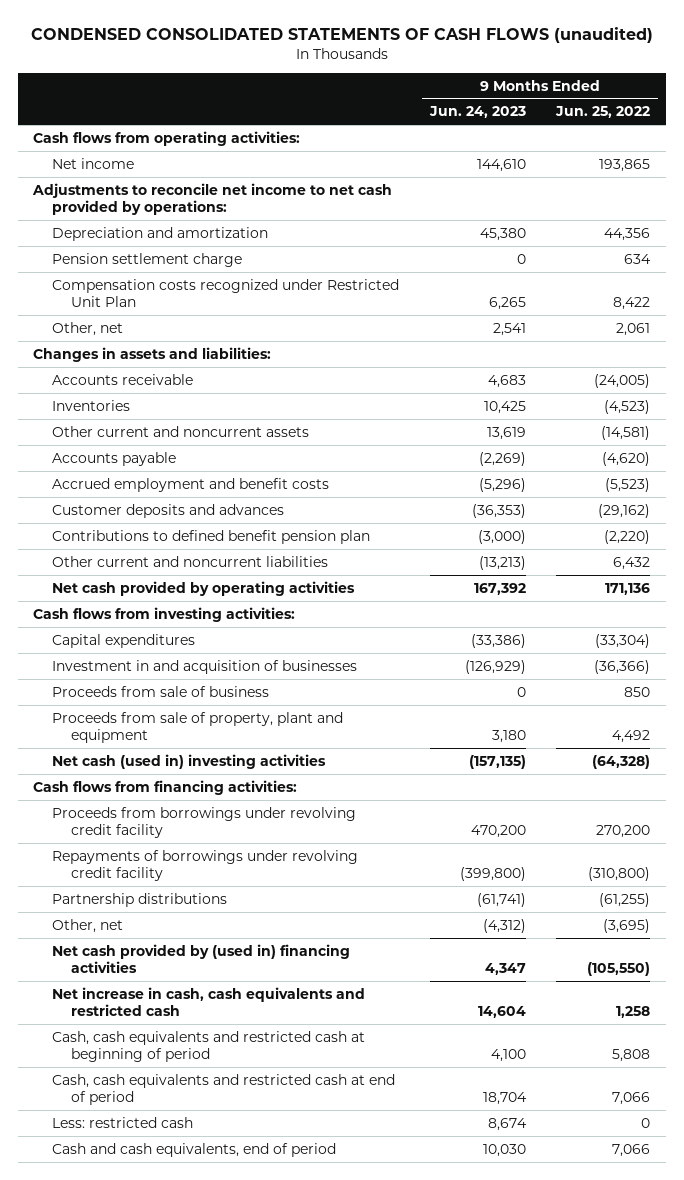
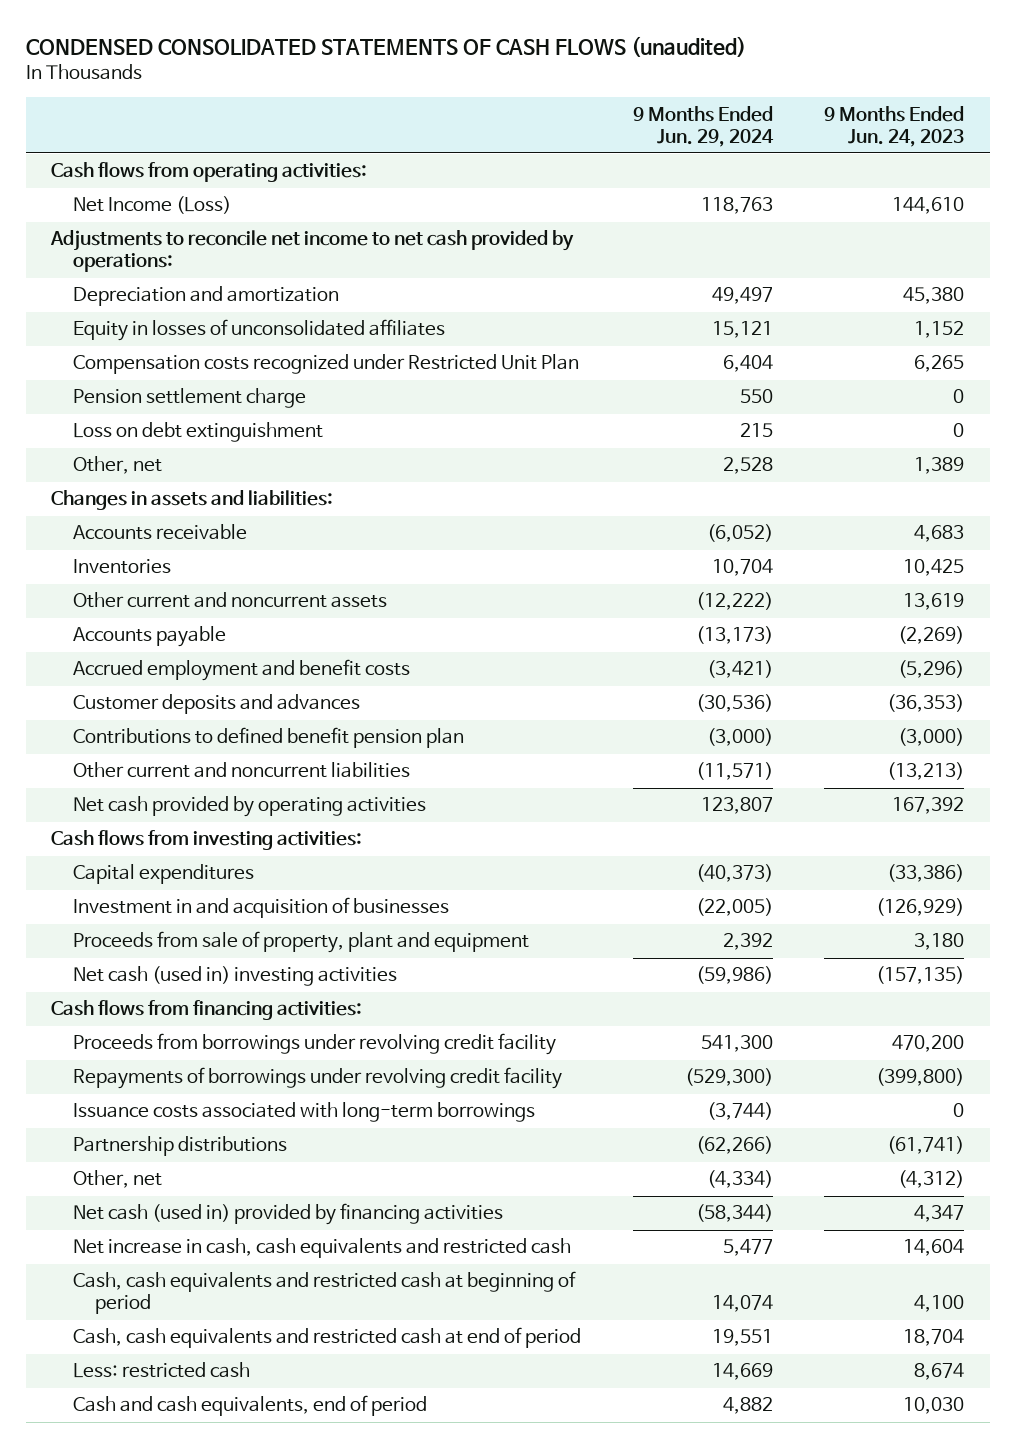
[555,106,651,119] Jun. 25, 2022 -> none
none -> [632,105,774,147] 9 Months Ended Jun. 29, 2024
[52,157,135,169] Net income -> [73,196,232,215] Net Income (Loss)
none -> [73,319,446,342] Equity in losses of unconsolidated affiliates
[52,252,243,267] Pension settlement charge -> [73,388,307,409] Pension settlement charge
none -> [73,422,324,443] Loss on debt extinguishment
[492,322,526,336] 2,541 -> [914,457,965,475] 1,389
[52,685,270,697] Proceeds from sale of business -> none
none -> [73,1102,536,1123] Issuance costs associated with long-term borrowings
[52,943,351,974] Net cash provided by (used in) financing activities -> [73,1203,504,1226] Net cash (used in) provided by financing activities

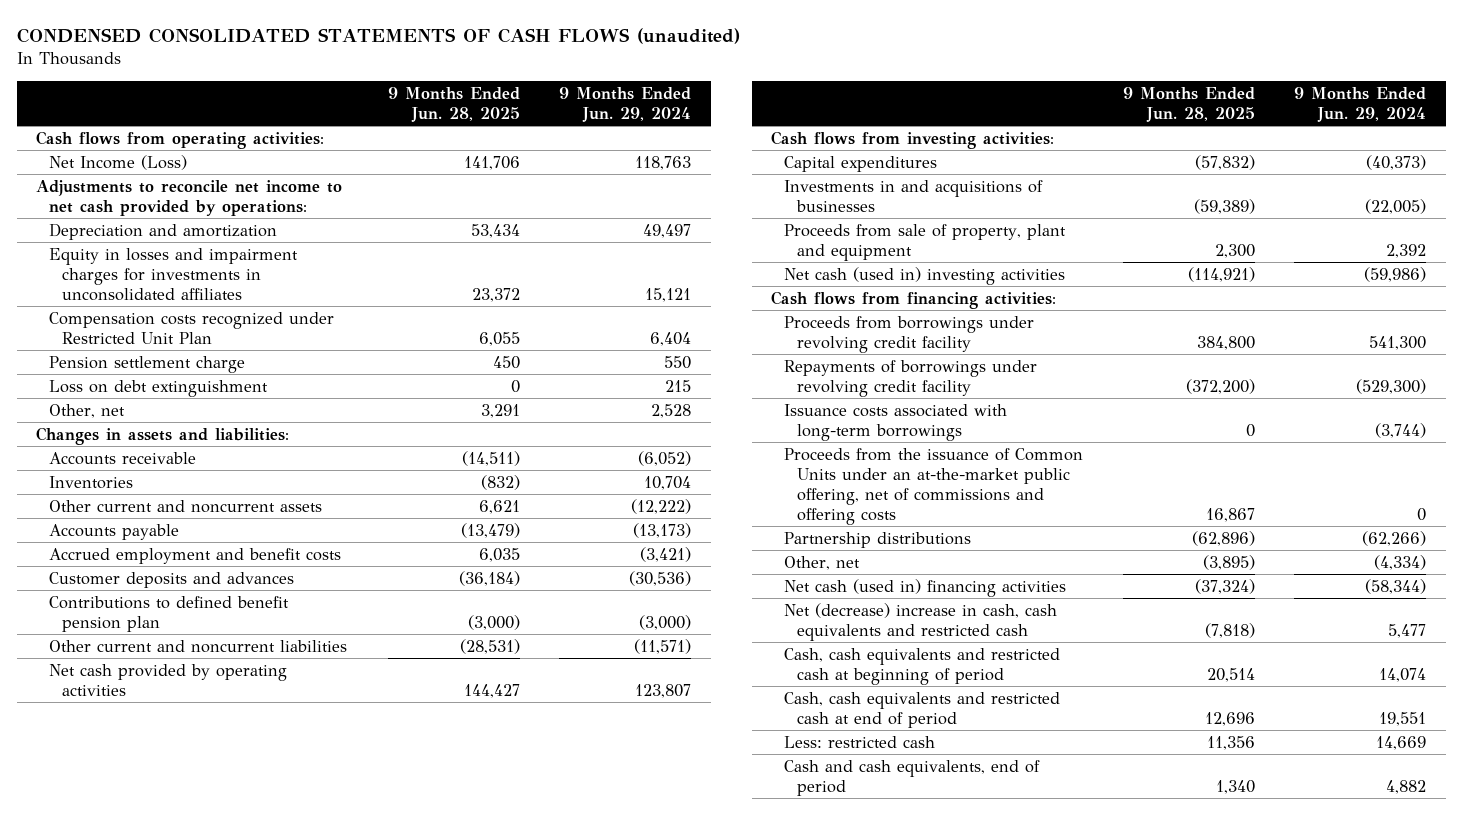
[824,105,965,147] 9 Months Ended Jun. 24, 2023 -> none
none -> [387,86,520,122] 9 Months Ended Jun. 28, 2025
[73,319,446,342] Equity in losses of unconsolidated affiliates -> [49,247,299,301] Equity in losses and impairment charges for investments in unconsolidated affiliates
[73,897,450,919] Investment in and acquisition of businesses -> [784,179,1044,212] Investments in and acquisitions of businesses
none -> [784,447,1084,525] Proceeds from the issuance of Common Units under an at-the-market public offering, net of commissions and offering costs
[73,1203,504,1226] Net cash (used in) provided by financing activities -> [784,578,1067,597] Net cash (used in) financing activities
[73,1238,572,1259] Net increase in cash, cash equivalents and restricted cash -> [784,602,1058,641] Net (decrease) increase in cash, cash equivalents and restricted cash

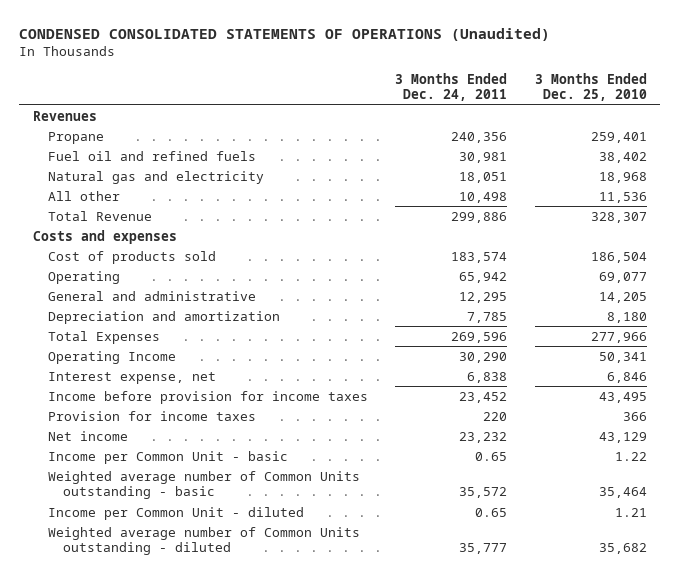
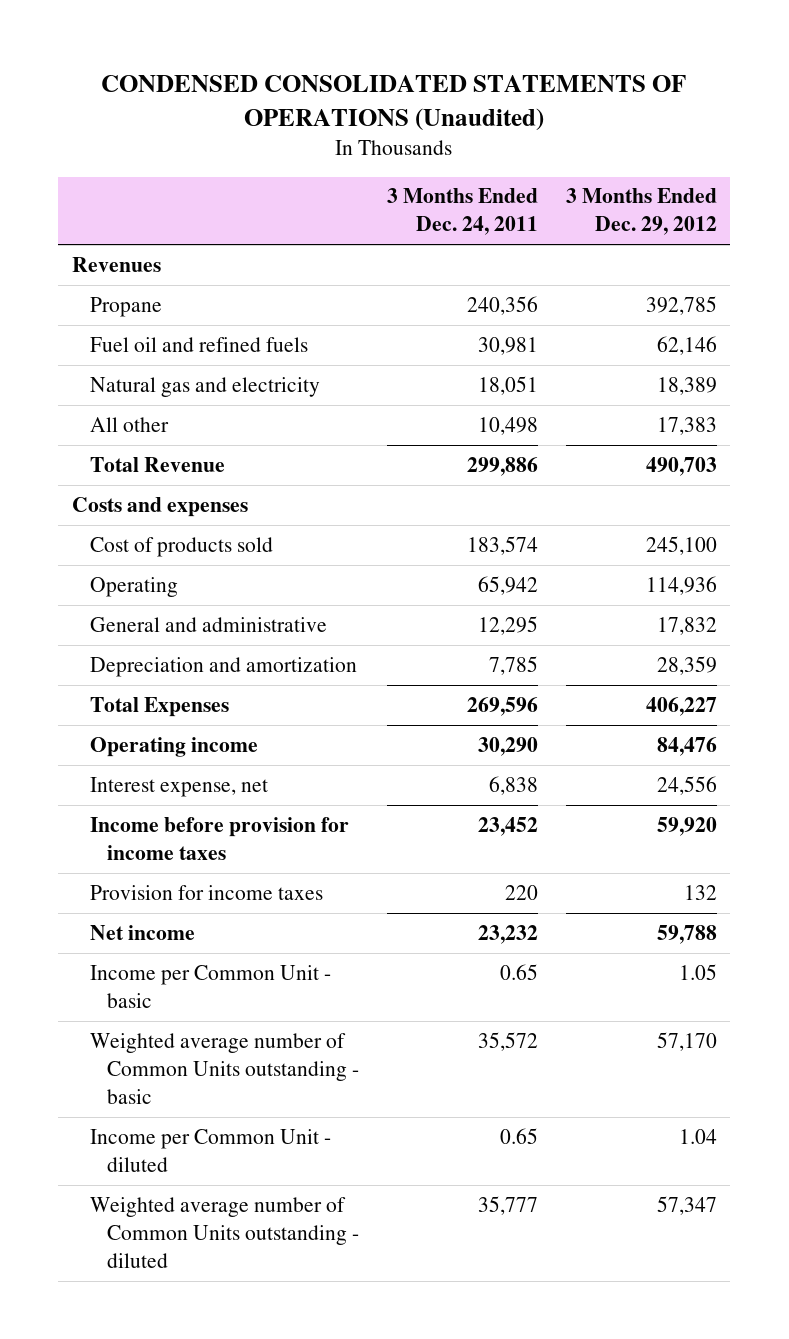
[534,72,647,102] 3 Months Ended Dec. 25, 2010 -> none
none -> [565,188,717,236] 3 Months Ended Dec. 29, 2012
[48,350,177,364] Operating Income -> [89,736,258,757] Operating income

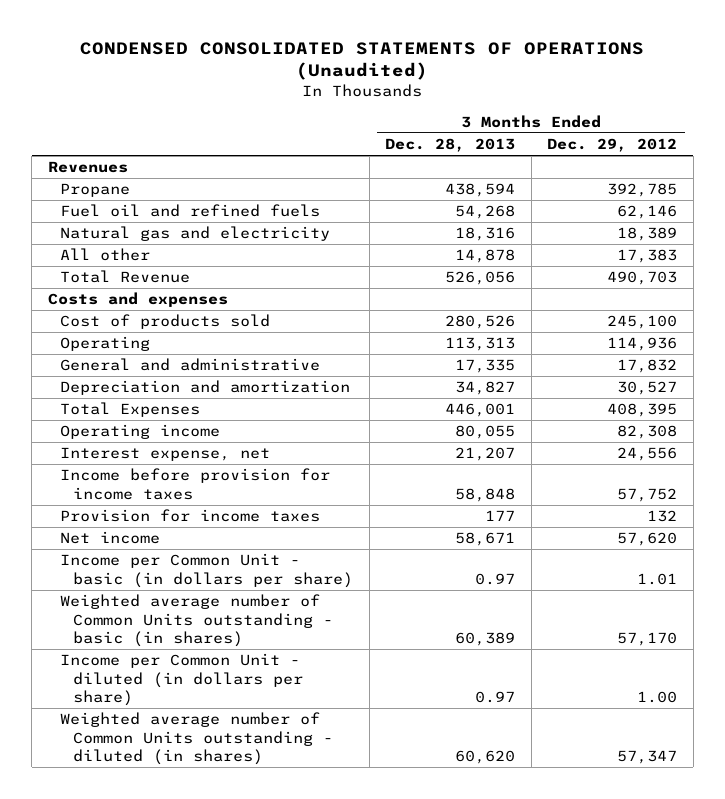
[386,188,538,236] 3 Months Ended Dec. 24, 2011 -> none
none -> [385,138,516,153] Dec. 28, 2013
[656,655,717,675] 28,359 -> [617,381,678,396] 30,527
[645,696,717,716] 406,227 -> [607,403,678,418] 408,395
[656,736,717,756] 84,476 -> [617,425,678,440] 82,308
[656,816,717,836] 59,920 -> [617,487,678,502] 57,752
[656,924,717,944] 59,788 -> [617,532,678,547] 57,620
[89,964,331,1008] Income per Common Unit - basic -> [60,553,354,588] Income per Common Unit - basic (in dollars per share)
[678,963,717,980] 1.05 -> [637,572,678,585] 1.01
[89,1032,359,1104] Weighted average number of Common Units outstanding - basic -> [60,594,334,648] Weighted average number of Common Units outstanding - basic (in shares)
[89,1128,331,1172] Income per Common Unit - diluted -> [60,653,304,707] Income per Common Unit - diluted (in dollars per share)
[678,1128,717,1144] 1.04 -> [637,691,678,704] 1.00
[89,1196,359,1268] Weighted average number of Common Units outstanding - diluted -> [60,712,334,766] Weighted average number of Common Units outstanding - diluted (in shares)

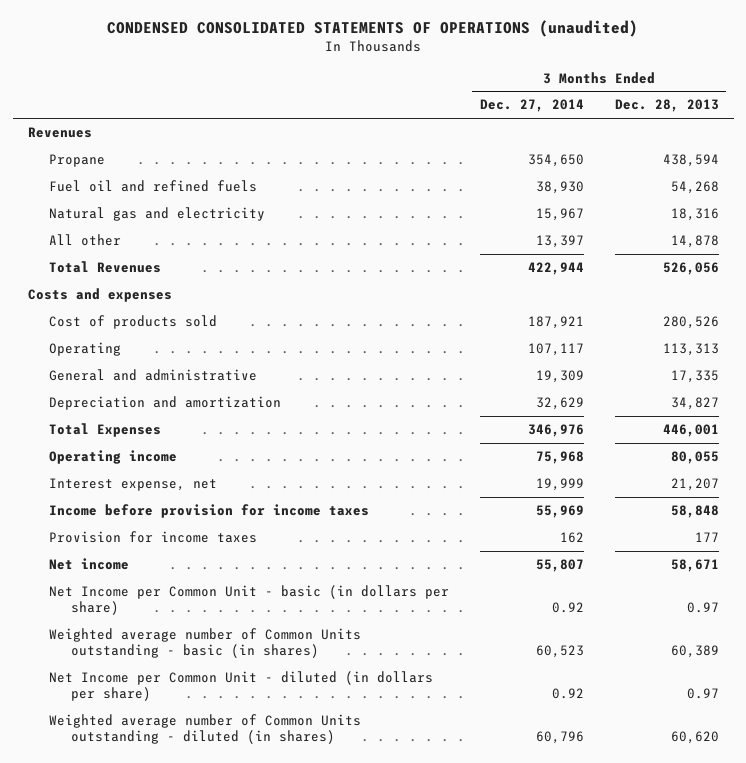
[80,41,645,81] CONDENSED CONSOLIDATED STATEMENTS OF OPERATIONS (Unaudited) -> [107,20,639,38] CONDENSED CONSOLIDATED STATEMENTS OF OPERATIONS (unaudited)
[547,138,678,153] Dec. 29, 2012 -> none
none -> [479,99,584,113] Dec. 27, 2014
[60,270,191,284] Total Revenue -> [49,261,162,274] Total Revenues
[60,553,354,588] Income per Common Unit - basic (in dollars per share) -> [49,585,450,616] Net Income per Common Unit - basic (in dollars per share)
[60,653,304,707] Income per Common Unit - diluted (in dollars per share) -> [49,671,434,702] Net Income per Common Unit - diluted (in dollars per share)

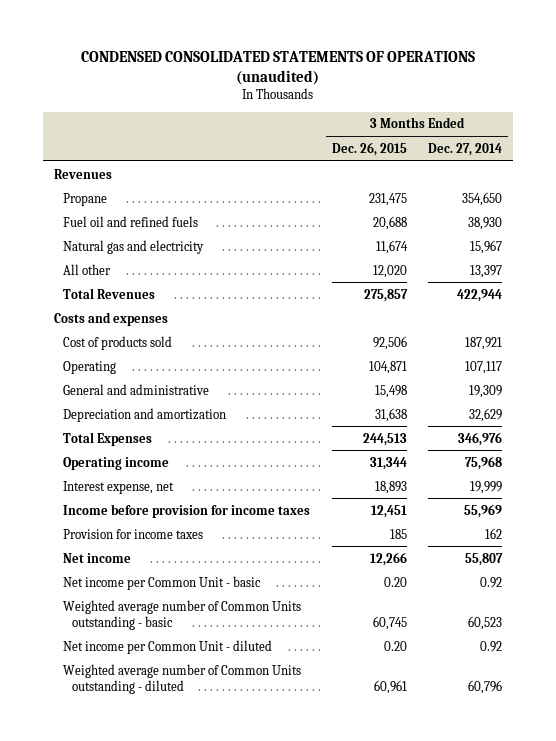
[614,99,719,113] Dec. 28, 2013 -> none
none -> [331,141,407,156] Dec. 26, 2015
[49,585,450,616] Net Income per Common Unit - basic (in dollars per share) -> [62,575,261,590] Net income per Common Unit - basic
[49,628,362,659] Weighted average number of Common Units outstanding - basic (in shares) -> [62,599,301,630] Weighted average number of Common Units outstanding - basic
[49,671,434,702] Net Income per Common Unit - diluted (in dollars per share) -> [62,639,272,654] Net income per Common Unit - diluted
[49,714,362,745] Weighted average number of Common Units outstanding - diluted (in shares) -> [62,663,301,694] Weighted average number of Common Units outstanding - diluted

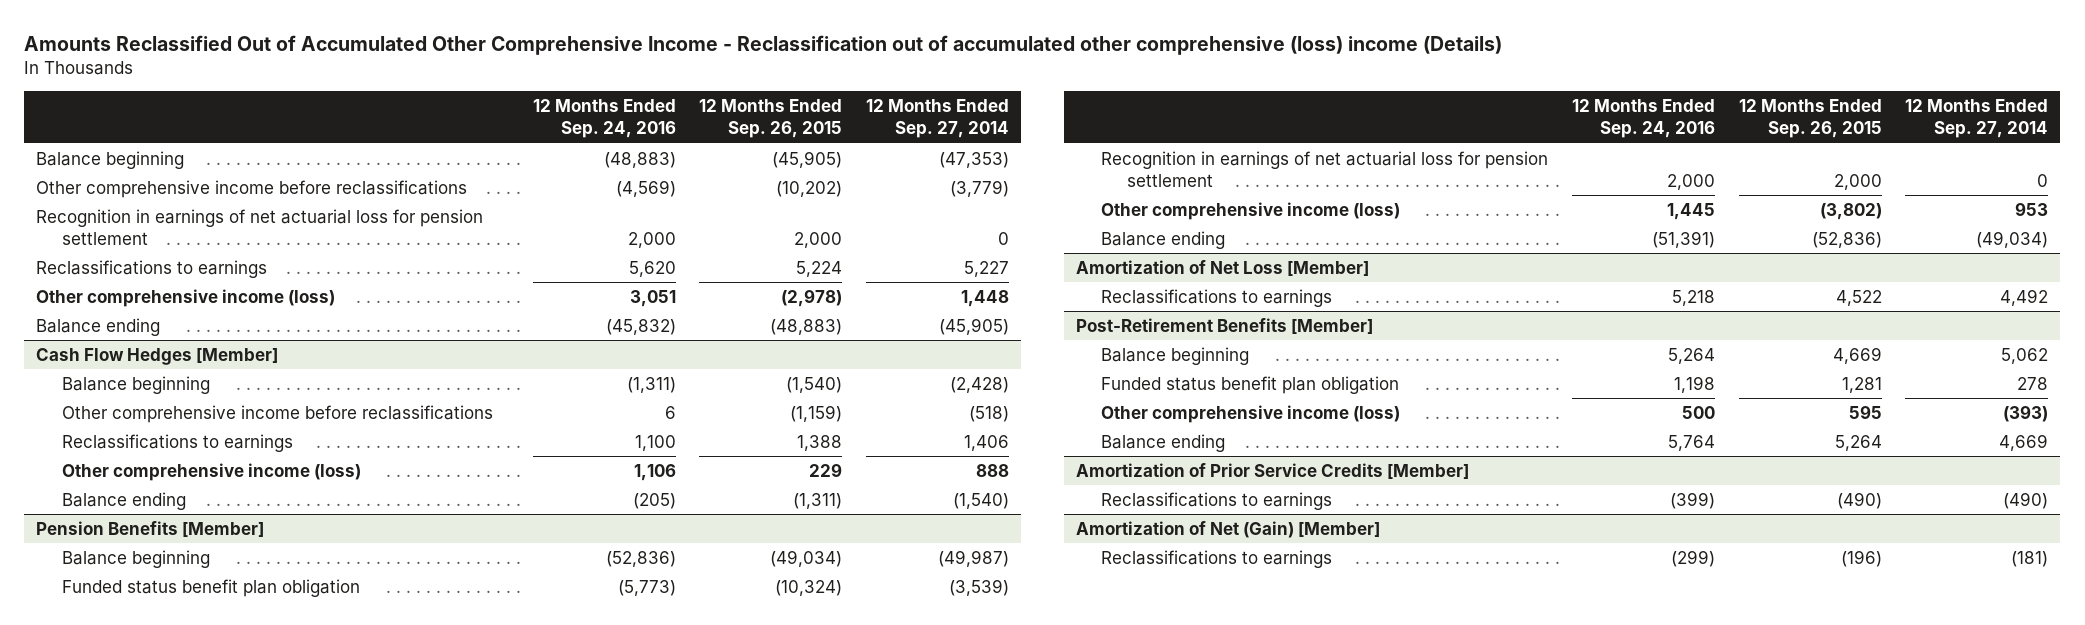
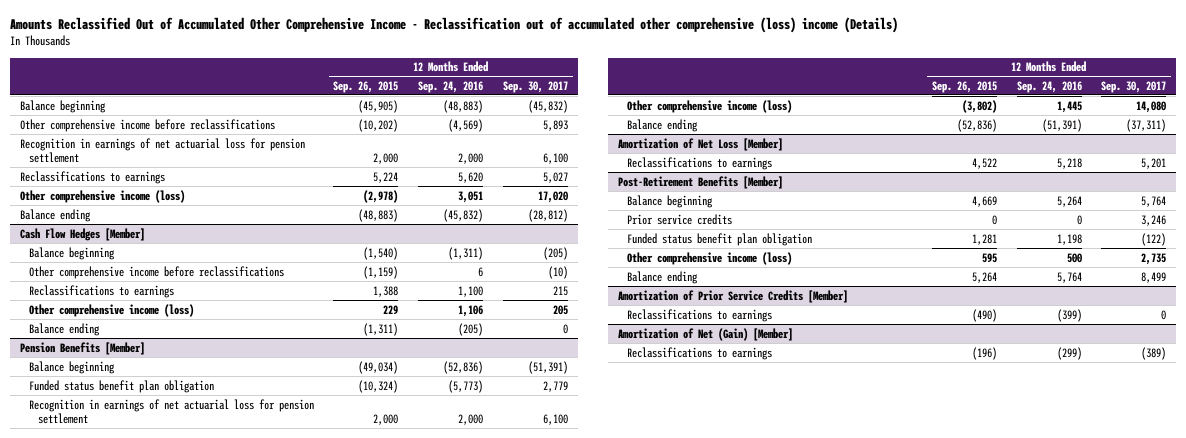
[865,99,1009,139] 12 Months Ended Sep. 27, 2014 -> none
none -> [502,80,568,93] Sep. 30, 2017
none -> [627,213,733,225] Prior service credits

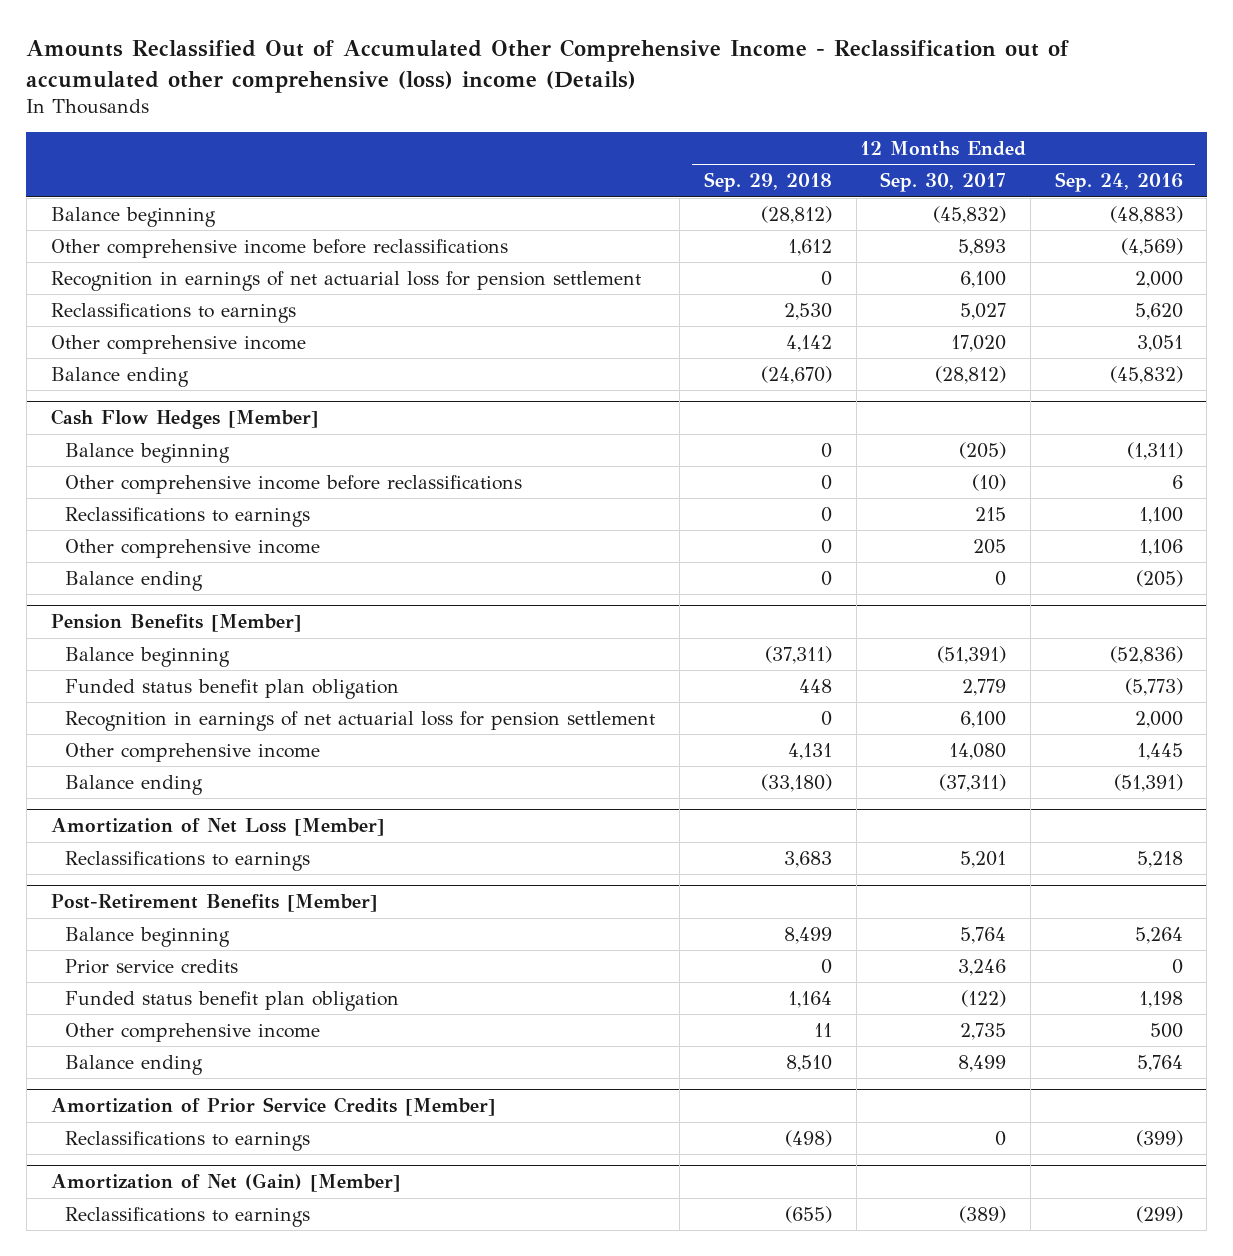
[333,80,399,93] Sep. 26, 2015 -> none
none -> [703,172,832,193] Sep. 29, 2018
[19,189,185,203] Other comprehensive income (loss) -> [50,334,306,354] Other comprehensive income
[28,303,194,317] Other comprehensive income (loss) -> [65,538,321,558] Other comprehensive income
[627,99,793,113] Other comprehensive income (loss) -> [65,742,321,762] Other comprehensive income
[627,251,793,265] Other comprehensive income (loss) -> [65,1022,321,1042] Other comprehensive income

